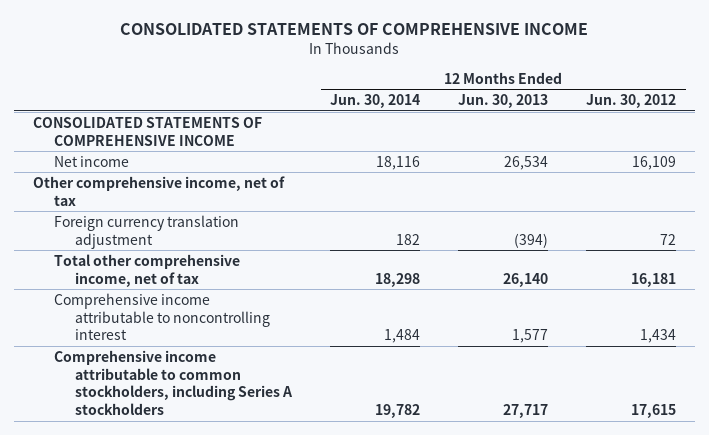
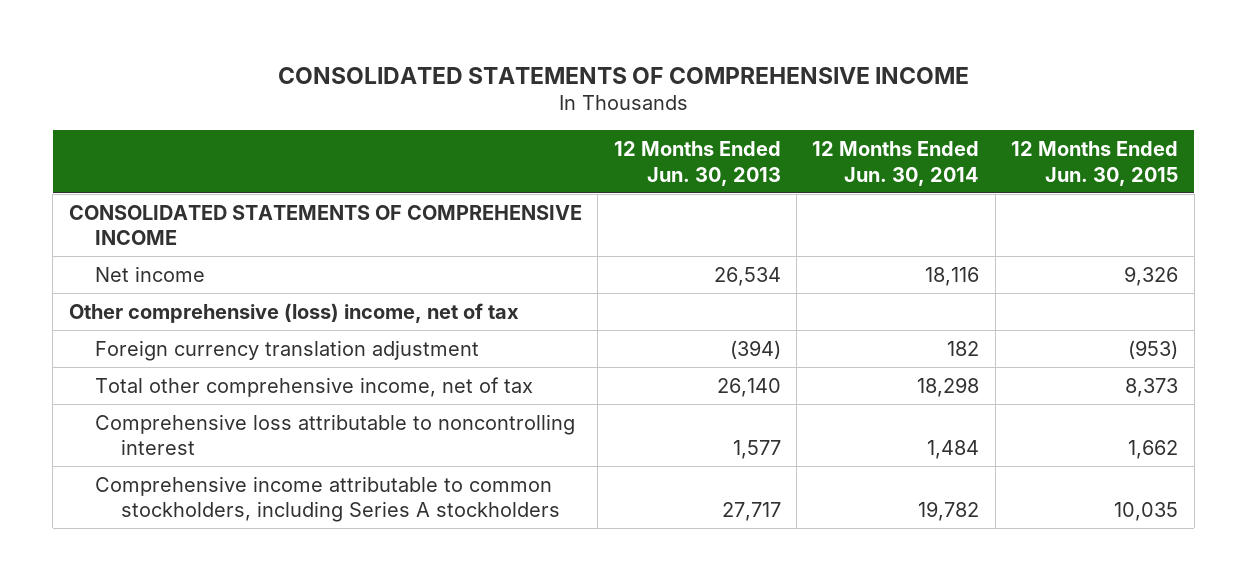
[586,94,677,109] Jun. 30, 2012 -> none
none -> [1011,141,1179,186] 12 Months Ended Jun. 30, 2015
[32,175,285,206] Other comprehensive income, net of tax -> [68,302,519,323] Other comprehensive (loss) income, net of tax
[54,292,271,341] Comprehensive income attributable to noncontrolling interest -> [94,413,575,456] Comprehensive loss attributable to noncontrolling interest

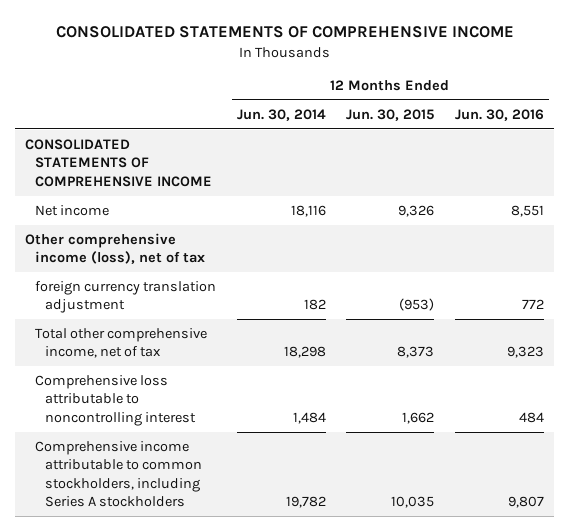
[613,141,781,186] 12 Months Ended Jun. 30, 2013 -> none
none -> [455,108,545,121] Jun. 30, 2016
[68,302,519,323] Other comprehensive (loss) income, net of tax -> [25,232,206,265] Other comprehensive income (loss), net of tax
[94,339,479,361] Foreign currency translation adjustment -> [35,280,217,314] foreign currency translation adjustment

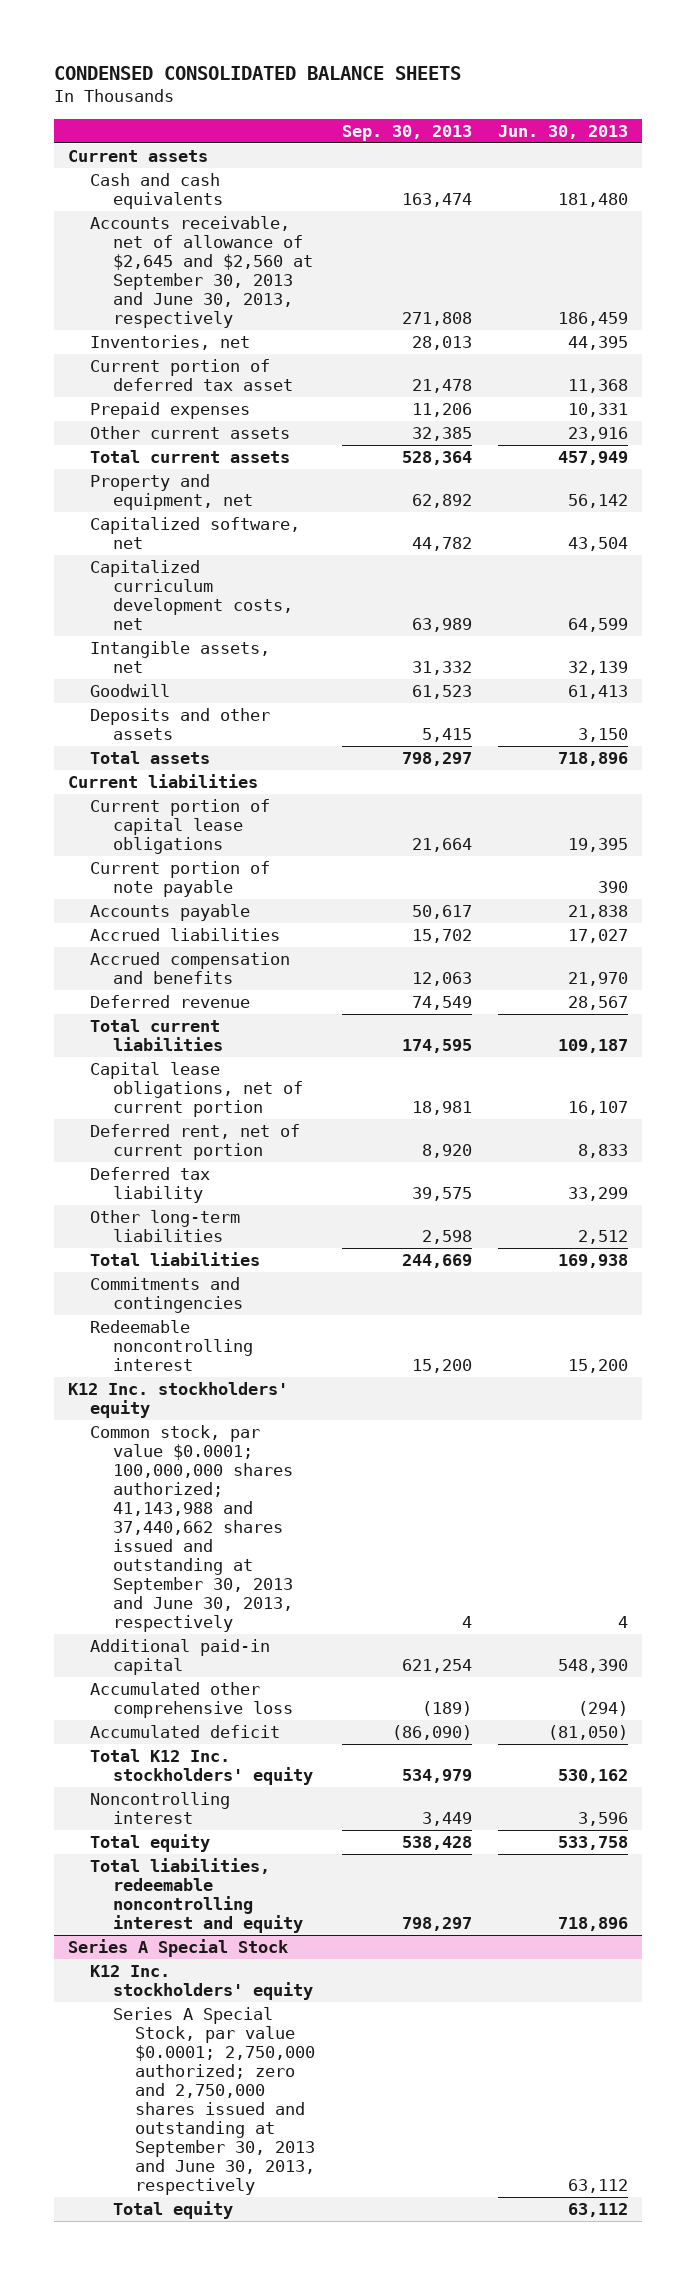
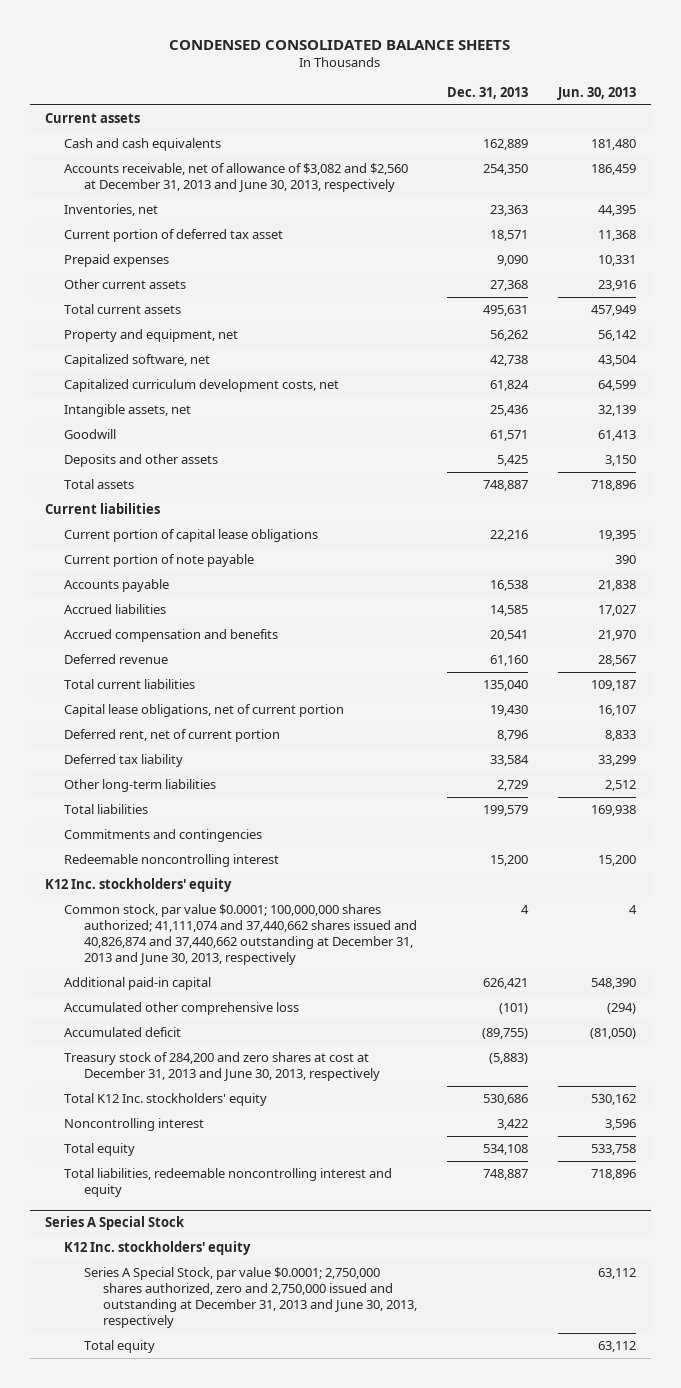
[341,124,472,141] Sep. 30, 2013 -> none
none -> [447,87,529,100] Dec. 31, 2013
[90,216,313,329] Accounts receivable, net of allowance of $2,645 and $2,560 at September 30, 2013 and June 30, 2013, respectively -> [64,162,409,193] Accounts receivable, net of allowance of $3,082 and $2,560 at December 31, 2013 and June 30, 2013, respectively
[90,1425,293,1633] Common stock, par value $0.0001; 100,000,000 shares authorized; 41,143,988 and 37,440,662 shares issued and outstanding at September 30, 2013 and June 30, 2013, respectively -> [64,903,417,966] Common stock, par value $0.0001; 100,000,000 shares authorized; 41,111,074 and 37,440,662 shares issued and 40,826,874 and 37,440,662 outstanding at December 31, 2013 and June 30, 2013, respectively
none -> [64,1051,380,1082] Treasury stock of 284,200 and zero shares at cost at December 31, 2013 and June 30, 2013, respectively
[112,2007,315,2196] Series A Special Stock, par value $0.0001; 2,750,000 authorized; zero and 2,750,000 shares issued and outstanding at September 30, 2013 and June 30, 2013, respectively -> [83,1266,418,1329] Series A Special Stock, par value $0.0001; 2,750,000 shares authorized, zero and 2,750,000 issued and outstanding at December 31, 2013 and June 30, 2013, respectively

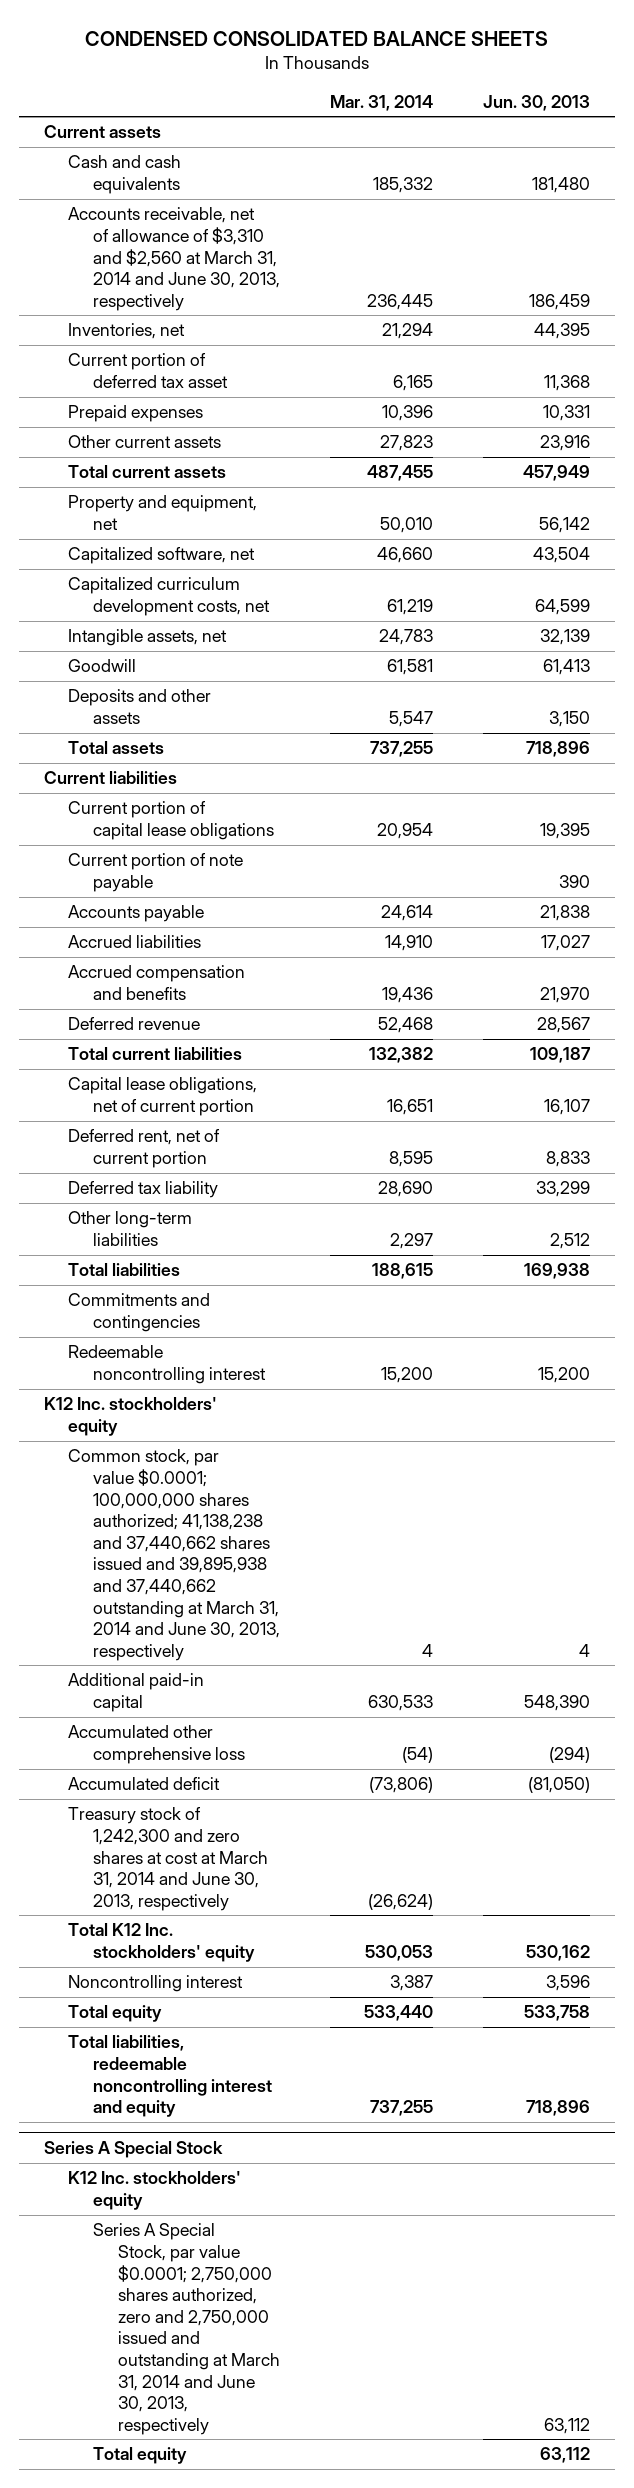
[447,87,529,100] Dec. 31, 2013 -> none
none -> [329,94,433,111] Mar. 31, 2014
[64,162,409,193] Accounts receivable, net of allowance of $3,082 and $2,560 at December 31, 2013 and June 30, 2013, respectively -> [68,207,280,311] Accounts receivable, net of allowance of $3,310 and $2,560 at March 31, 2014 and June 30, 2013, respectively
[64,903,417,966] Common stock, par value $0.0001; 100,000,000 shares authorized; 41,111,074 and 37,440,662 shares issued and 40,826,874 and 37,440,662 outstanding at December 31, 2013 and June 30, 2013, respectively -> [68,1449,280,1661] Common stock, par value $0.0001; 100,000,000 shares authorized; 41,138,238 and 37,440,662 shares issued and 39,895,938 and 37,440,662 outstanding at March 31, 2014 and June 30, 2013, respectively
[64,1051,380,1082] Treasury stock of 284,200 and zero shares at cost at December 31, 2013 and June 30, 2013, respectively -> [68,1807,268,1911] Treasury stock of 1,242,300 and zero shares at cost at March 31, 2014 and June 30, 2013, respectively
[83,1266,418,1329] Series A Special Stock, par value $0.0001; 2,750,000 shares authorized, zero and 2,750,000 issued and outstanding at December 31, 2013 and June 30, 2013, respectively -> [92,2223,280,2435] Series A Special Stock, par value $0.0001; 2,750,000 shares authorized, zero and 2,750,000 issued and outstanding at March 31, 2014 and June 30, 2013, respectively

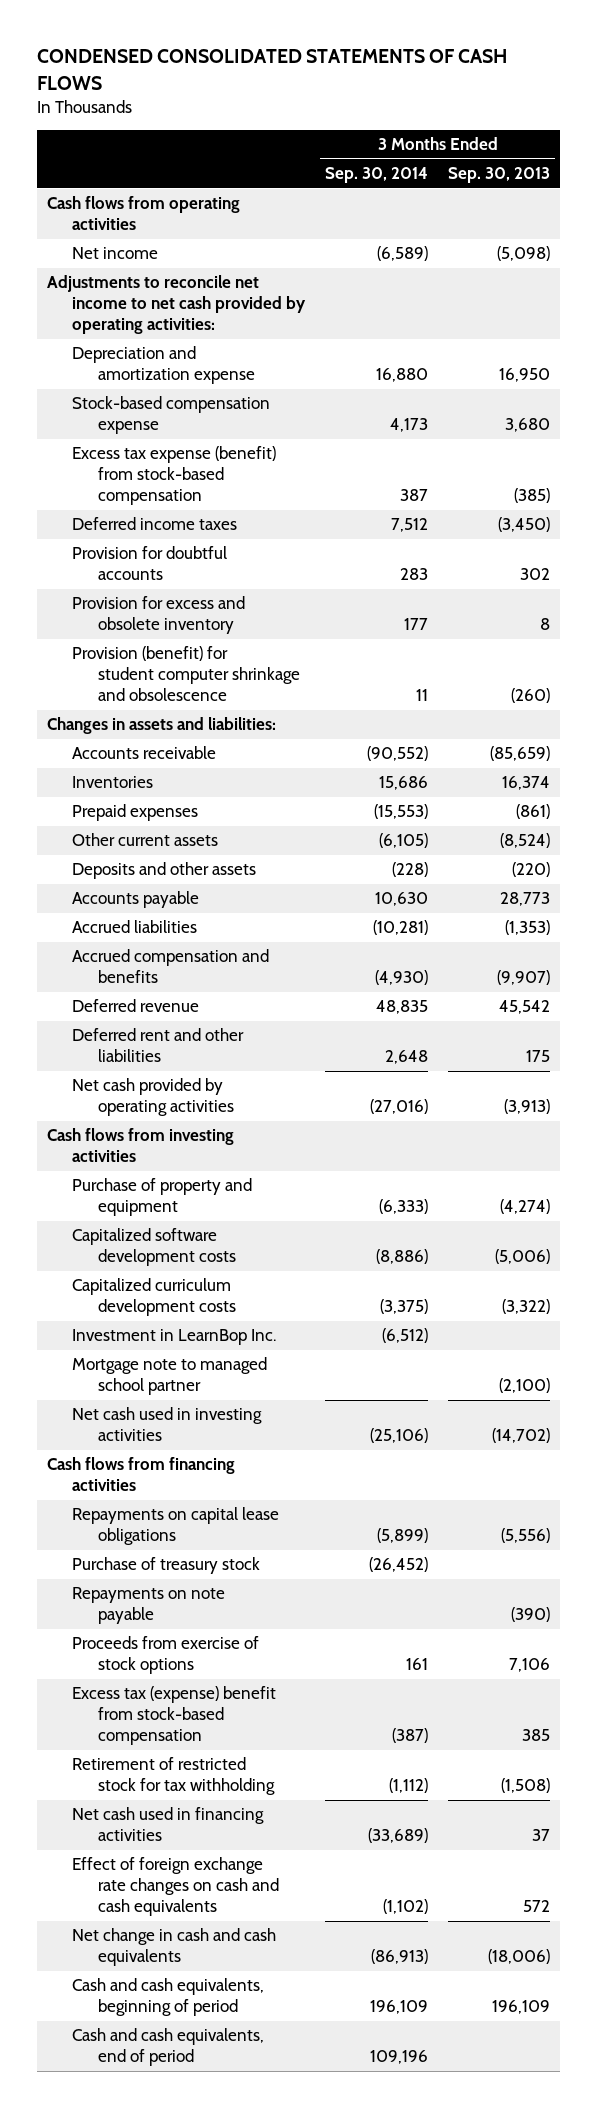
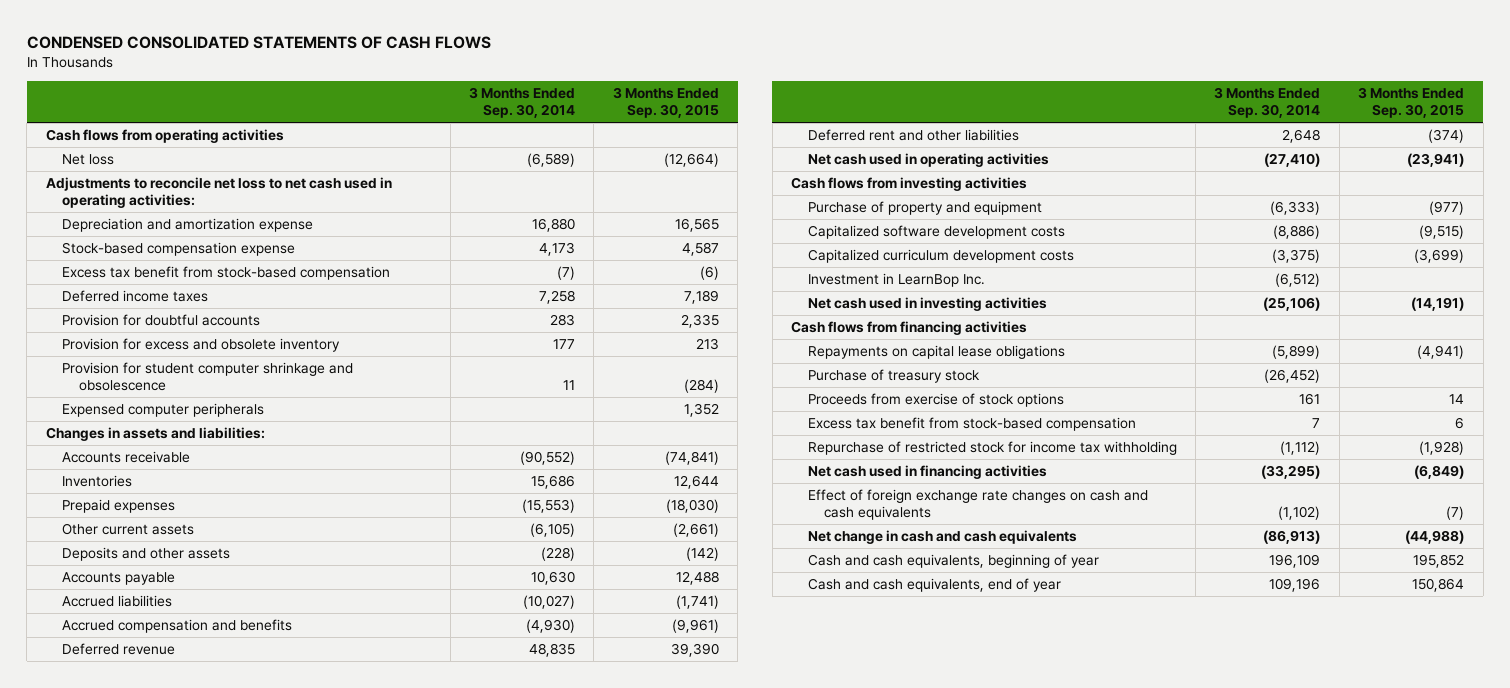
[448,167,551,184] Sep. 30, 2013 -> none
none -> [612,86,719,119] 3 Months Ended Sep. 30, 2015
[72,247,159,260] Net income -> [62,153,115,165] Net loss
[46,275,307,335] Adjustments to reconcile net income to net cash provided by operating activities: -> [45,176,392,209] Adjustments to reconcile net loss to net cash used in operating activities:
[72,446,277,506] Excess tax expense (benefit) from stock-based compensation -> [62,265,391,280] Excess tax benefit from stock-based compensation
[400,489,429,502] 387 -> [556,265,575,280] (7)
[391,518,429,533] 7,512 -> [538,289,575,304] 7,258
[72,646,300,702] Provision (benefit) for student computer shrinkage and obsolescence -> [62,361,354,392] Provision for student computer shrinkage and obsolescence
none -> [62,402,265,417] Expensed computer peripherals
[373,920,429,936] (10,281) -> [522,594,575,609] (10,027)
[72,1078,234,1117] Net cash provided by operating activities -> [807,152,1049,167] Net cash used in operating activities
[370,1099,429,1115] (27,016) -> [1264,152,1321,167] (27,410)
[72,1357,268,1396] Mortgage note to managed school partner -> none
[72,1587,226,1625] Repayments on note payable -> none
[72,1686,277,1746] Excess tax (expense) benefit from stock-based compensation -> [807,416,1136,431] Excess tax benefit from stock-based compensation
[392,1728,429,1744] (387) -> [1312,417,1321,428] 7
[72,1757,275,1796] Retirement of restricted stock for tax withholding -> [807,440,1177,455] Repurchase of restricted stock for income tax withholding
[368,1828,429,1844] (33,689) -> [1261,464,1321,479] (33,295)
[72,1978,265,2017] Cash and cash equivalents, beginning of period -> [807,553,1099,568] Cash and cash equivalents, beginning of year
[72,2028,265,2067] Cash and cash equivalents, end of period -> [807,577,1061,592] Cash and cash equivalents, end of year

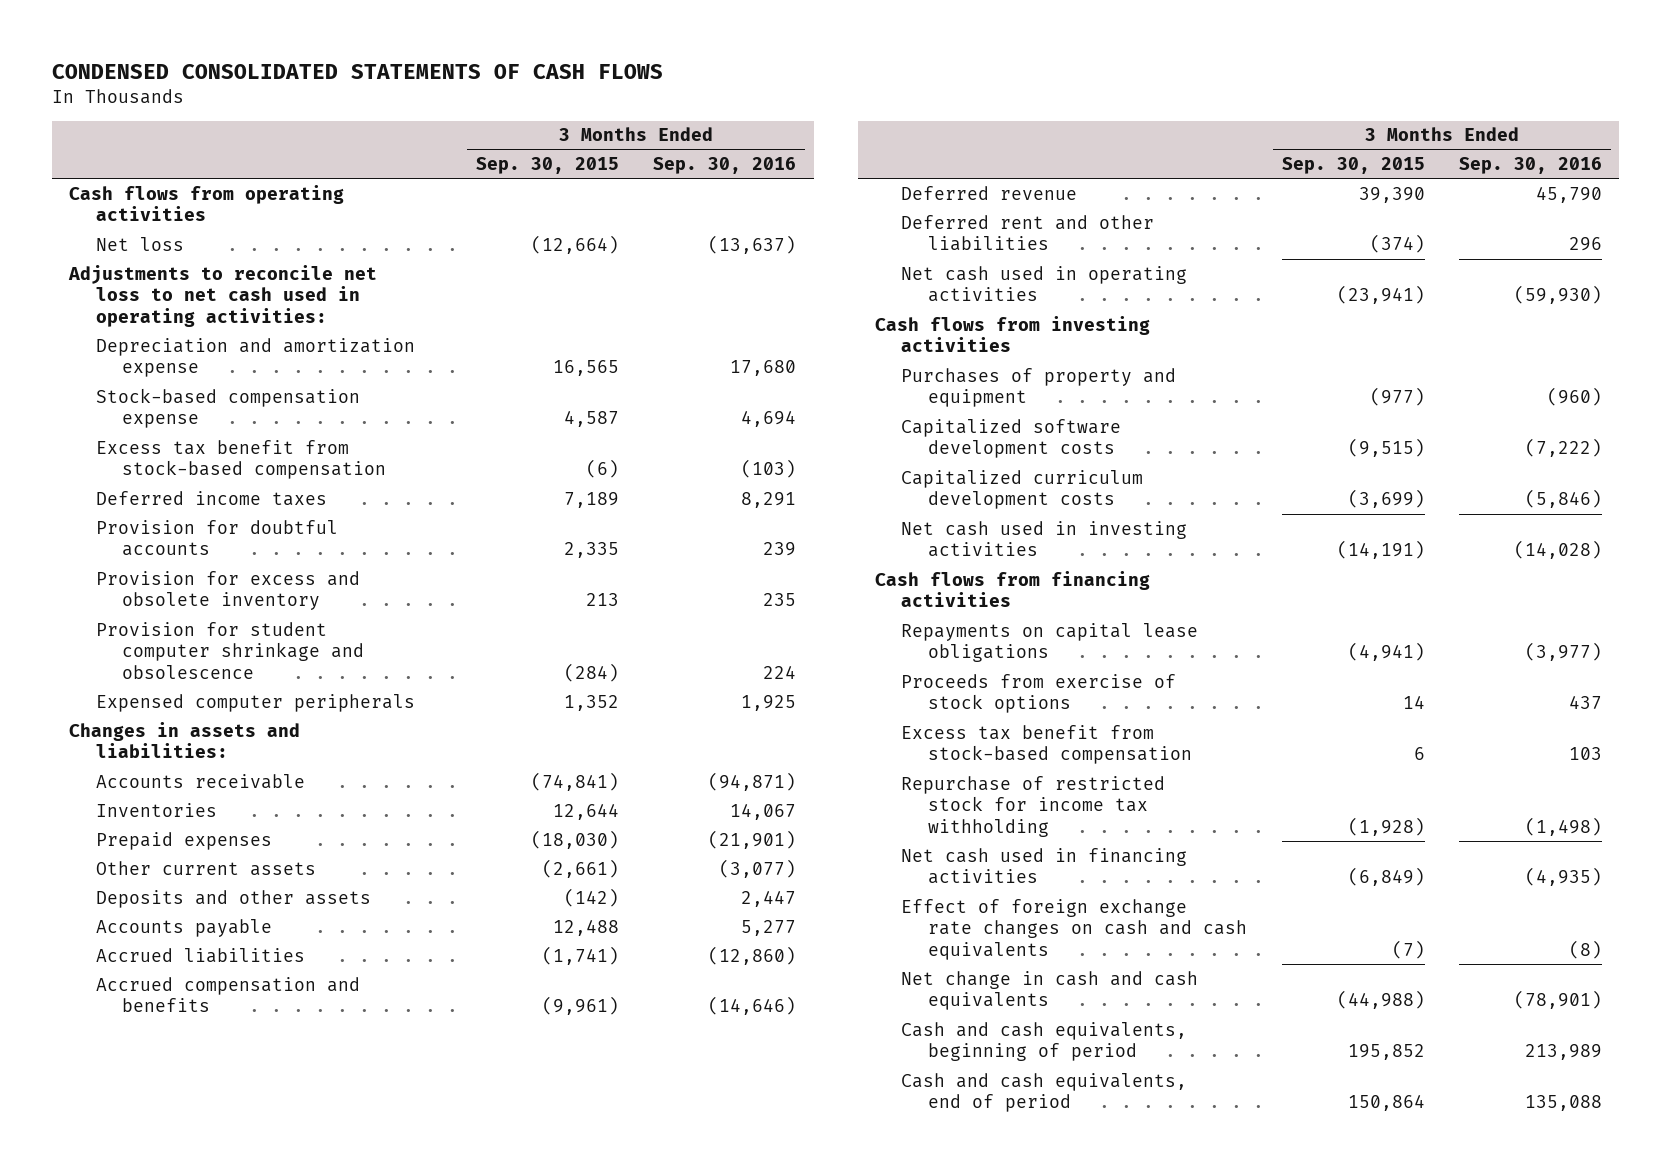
[468,86,575,119] 3 Months Ended Sep. 30, 2014 -> none
none -> [653,157,797,175] Sep. 30, 2016
[807,200,1042,215] Purchase of property and equipment -> [901,367,1177,408] Purchases of property and equipment
[807,272,985,287] Investment in LearnBop Inc. -> none
[807,368,980,383] Purchase of treasury stock -> none
[807,553,1099,568] Cash and cash equivalents, beginning of year -> [901,1021,1188,1062] Cash and cash equivalents, beginning of period
[807,577,1061,592] Cash and cash equivalents, end of year -> [901,1072,1188,1113] Cash and cash equivalents, end of period

